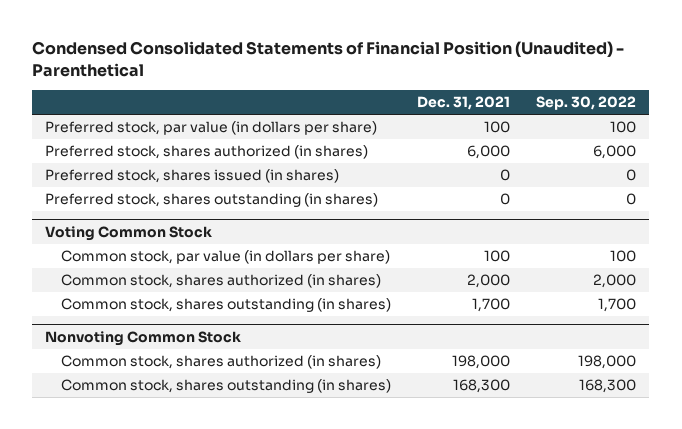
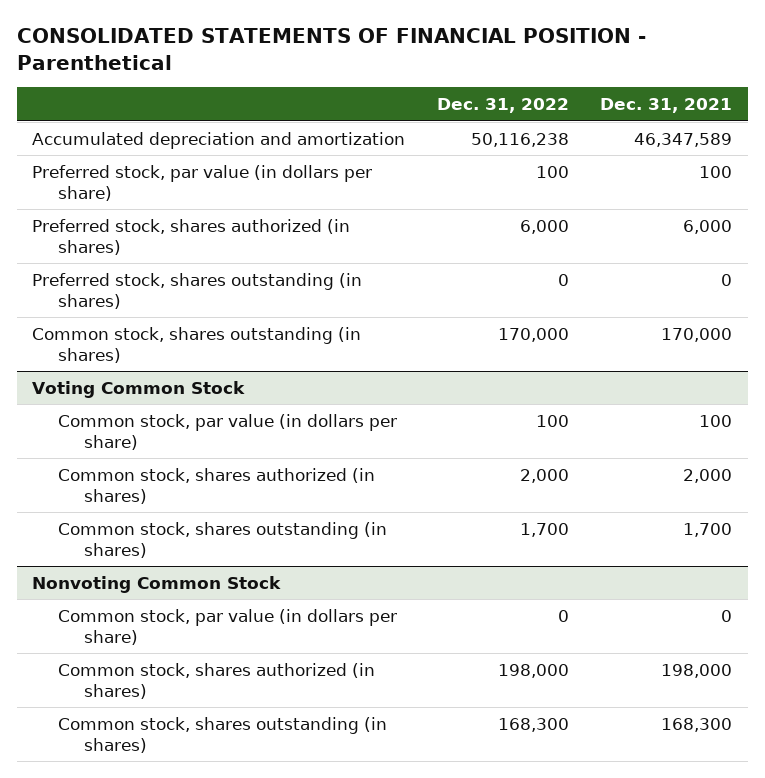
[32,41,625,78] Condensed Consolidated Statements of Financial Position (Unaudited) - Parenthetical -> [16,28,646,71] CONSOLIDATED STATEMENTS OF FINANCIAL POSITION - Parenthetical
[536,96,637,111] Sep. 30, 2022 -> none
none -> [436,98,569,114] Dec. 31, 2022
none -> [32,131,406,149] Accumulated depreciation and amortization
[45,169,340,184] Preferred stock, shares issued (in shares) -> none
none -> [32,326,362,364] Common stock, shares outstanding (in shares)
none -> [58,608,398,646] Common stock, par value (in dollars per share)

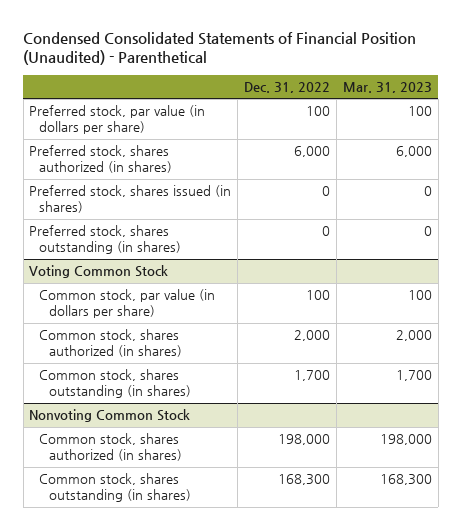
[16,28,646,71] CONSOLIDATED STATEMENTS OF FINANCIAL POSITION - Parenthetical -> [23,31,417,66] Condensed Consolidated Statements of Financial Position (Unaudited) - Parenthetical
[600,98,733,114] Dec. 31, 2021 -> none
none -> [342,82,432,94] Mar. 31, 2023
[32,131,406,149] Accumulated depreciation and amortization -> none
none -> [29,185,232,214] Preferred stock, shares issued (in shares)
[32,326,362,364] Common stock, shares outstanding (in shares) -> none
[58,608,398,646] Common stock, par value (in dollars per share) -> none

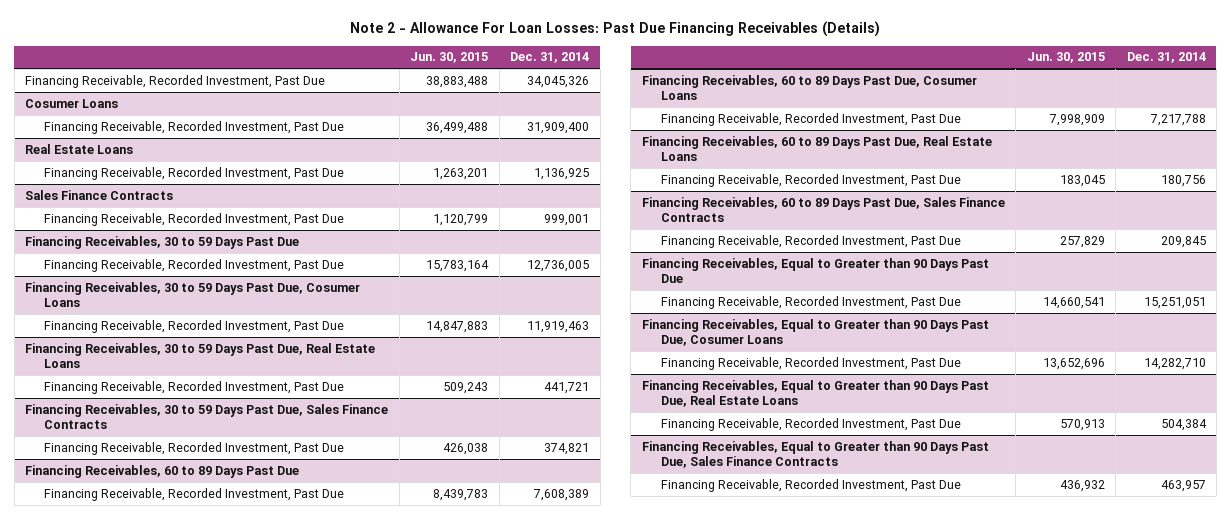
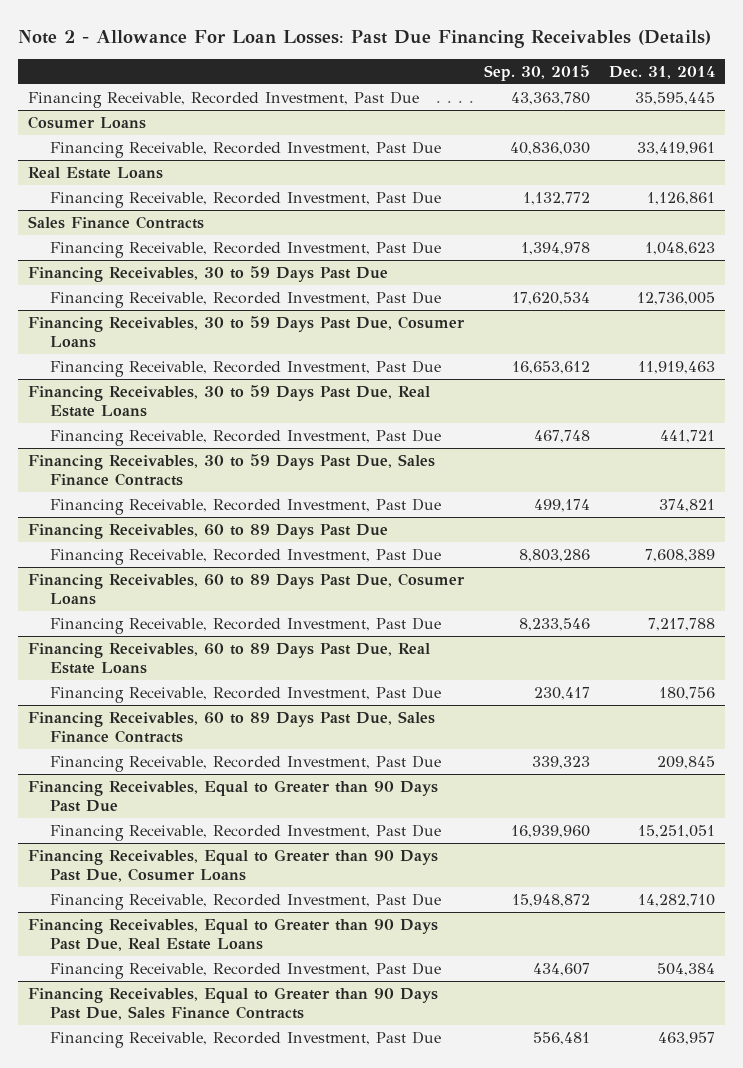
[410,52,489,64] Jun. 30, 2015 -> none
none -> [483,64,590,81] Sep. 30, 2015
[527,75,590,88] 34,045,326 -> [635,91,716,105] 35,595,445
[527,121,590,134] 31,909,400 -> [637,141,716,155] 33,419,961
[534,167,590,180] 1,136,925 -> [647,191,716,205] 1,126,861
[544,213,590,226] 999,001 -> [645,241,716,255] 1,048,623

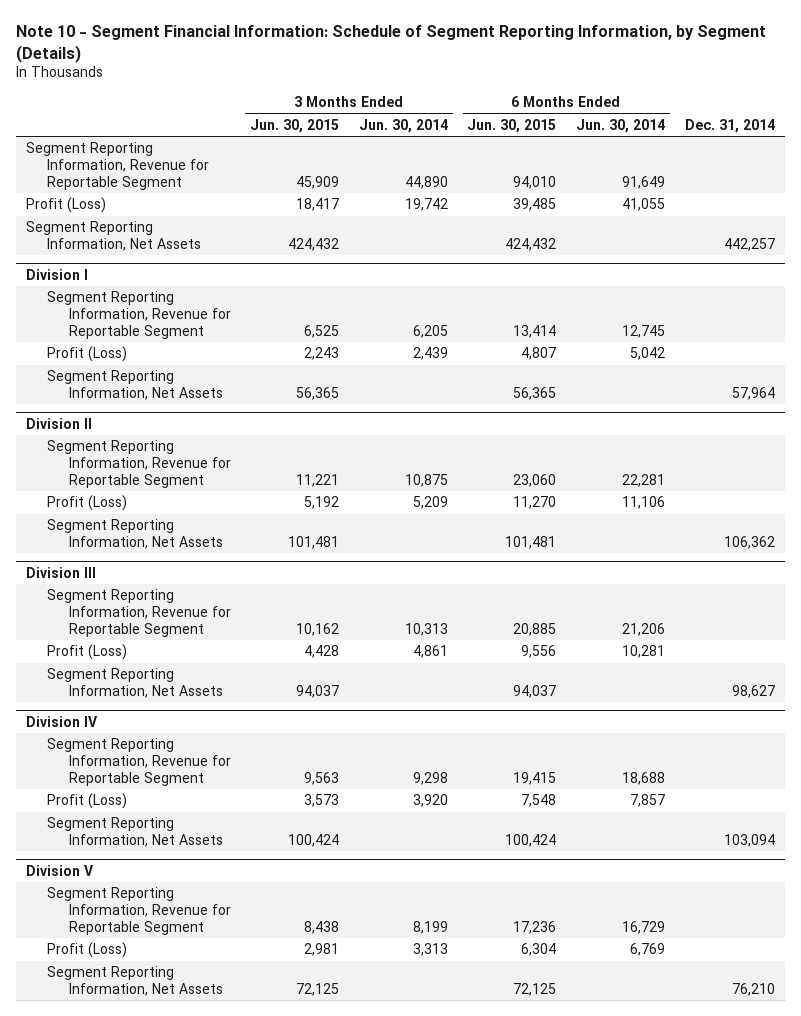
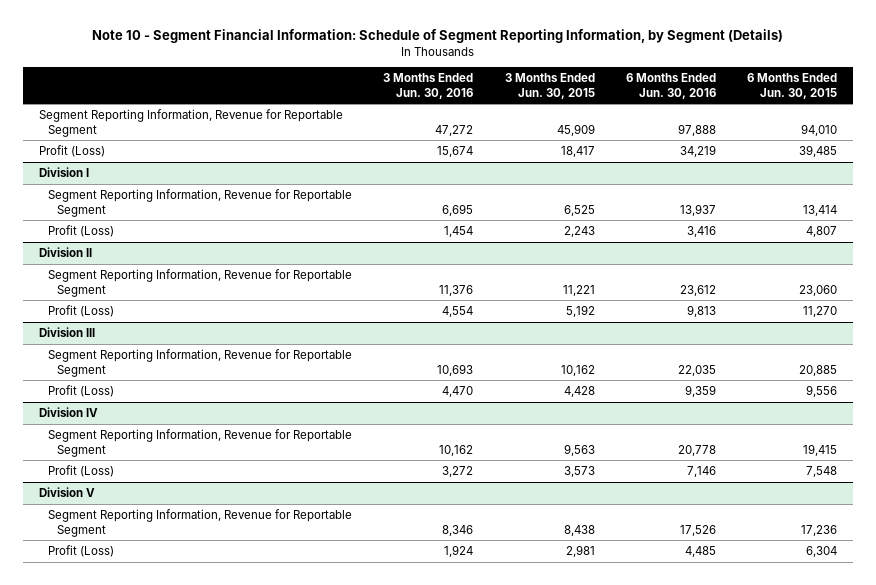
[358,118,448,133] Jun. 30, 2014 -> none
[576,118,666,133] Jun. 30, 2014 -> none
[684,118,775,133] Dec. 31, 2014 -> none
none -> [383,72,474,99] 3 Months Ended Jun. 30, 2016
none -> [626,72,717,99] 6 Months Ended Jun. 30, 2016
[25,221,202,251] Segment Reporting Information, Net Assets -> none
[47,370,223,400] Segment Reporting Information, Net Assets -> none
[47,519,223,549] Segment Reporting Information, Net Assets -> none
[47,668,223,698] Segment Reporting Information, Net Assets -> none
[47,817,223,847] Segment Reporting Information, Net Assets -> none
[47,966,223,996] Segment Reporting Information, Net Assets -> none

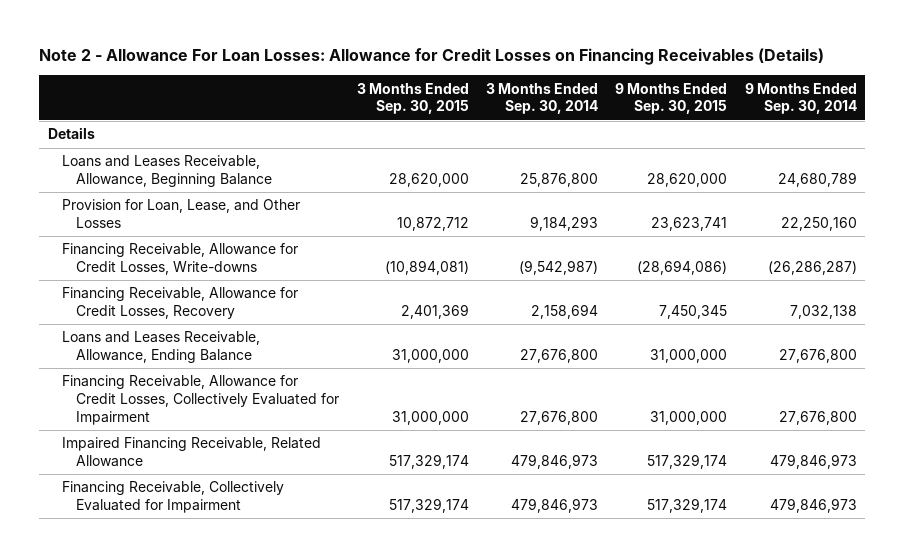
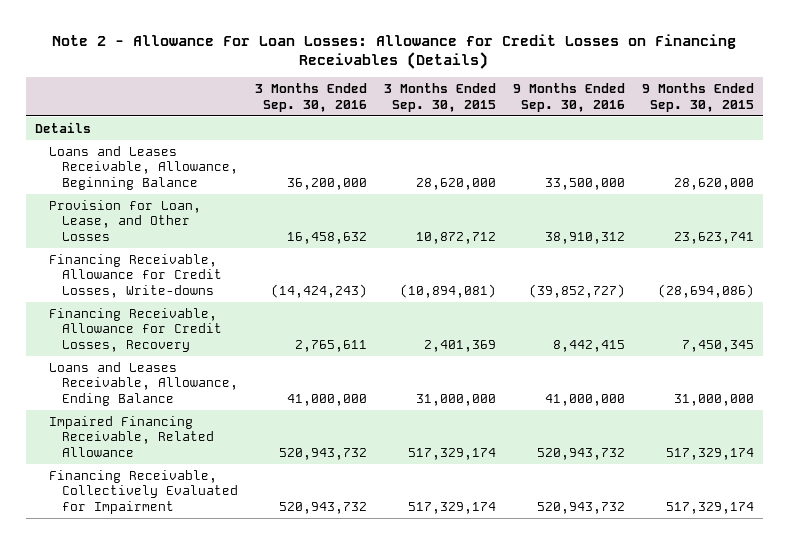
[485,82,598,115] 3 Months Ended Sep. 30, 2014 -> none
[744,82,857,115] 9 Months Ended Sep. 30, 2014 -> none
none -> [255,83,368,112] 3 Months Ended Sep. 30, 2016
none -> [513,83,626,112] 9 Months Ended Sep. 30, 2016
[62,375,340,425] Financing Receivable, Allowance for Credit Losses, Collectively Evaluated for Impairment -> none

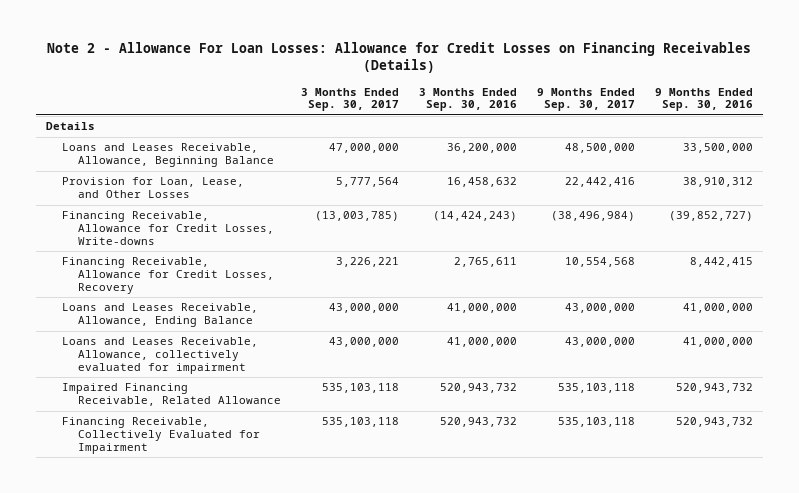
[384,83,497,112] 3 Months Ended Sep. 30, 2015 -> none
[642,83,755,112] 9 Months Ended Sep. 30, 2015 -> none
none -> [301,87,400,112] 3 Months Ended Sep. 30, 2017
none -> [537,87,636,112] 9 Months Ended Sep. 30, 2017
none -> [61,337,258,375] Loans and Leases Receivable, Allowance, collectively evaluated for impairment

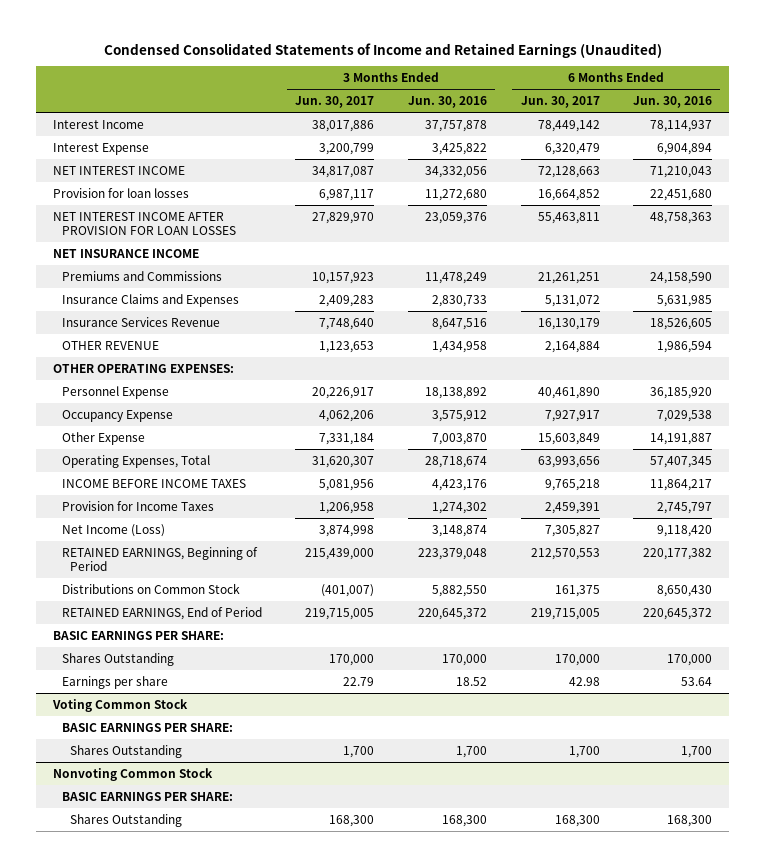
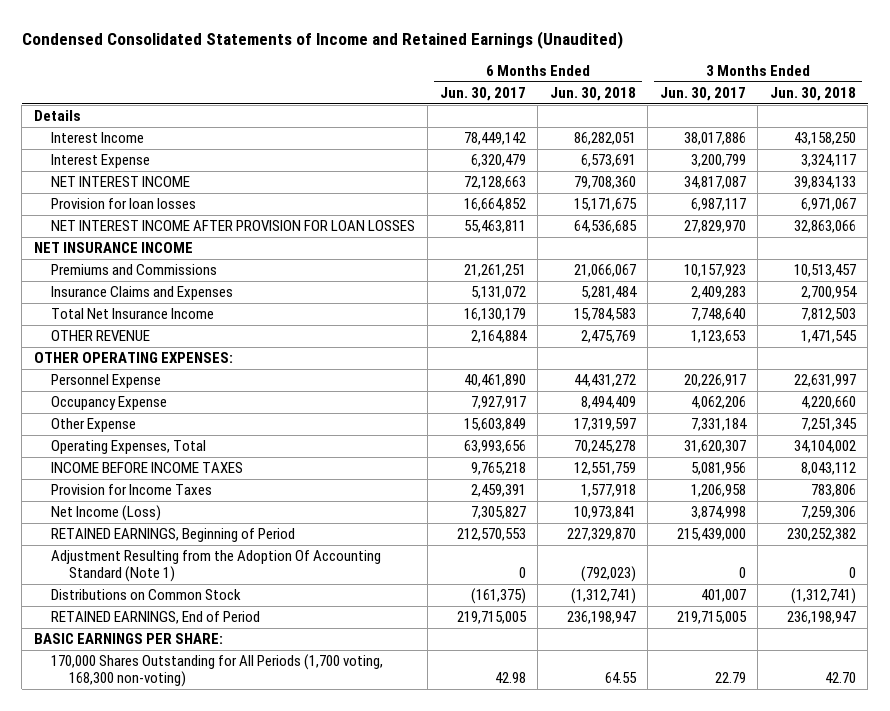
[407,96,487,109] Jun. 30, 2016 -> none
[633,96,713,109] Jun. 30, 2016 -> none
none -> [549,87,636,102] Jun. 30, 2018
none -> [769,87,856,102] Jun. 30, 2018
none -> [33,110,81,122] Details
[61,316,220,327] Insurance Services Revenue -> [51,308,215,320] Total Net Insurance Income
none -> [51,550,382,583] Adjustment Resulting from the Adoption Of Accounting Standard (Note 1)
[321,583,375,597] (401,007) -> [700,589,746,603] 401,007
[554,584,600,597] 161,375 -> [470,588,526,605] (161,375)
[61,652,174,666] Shares Outstanding -> none
[52,698,189,712] Voting Common Stock -> none
[61,722,233,732] BASIC EARNINGS PER SHARE: -> none
[70,744,183,758] Shares Outstanding -> none
[53,767,214,781] Nonvoting Common Stock -> none
[61,791,233,801] BASIC EARNINGS PER SHARE: -> none
[70,813,183,827] Shares Outstanding -> none
[61,675,168,689] Earnings per share -> [51,654,384,688] 170,000 Shares Outstanding for All Periods (1,700 voting, 168,300 non-voting)

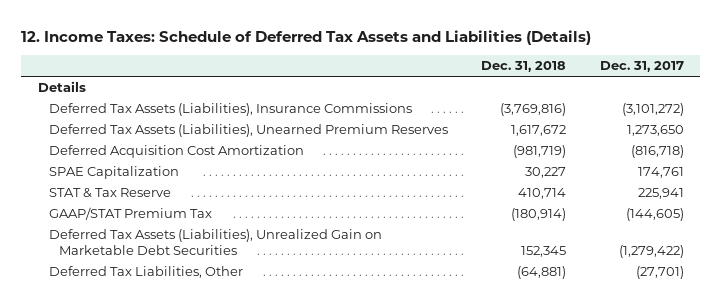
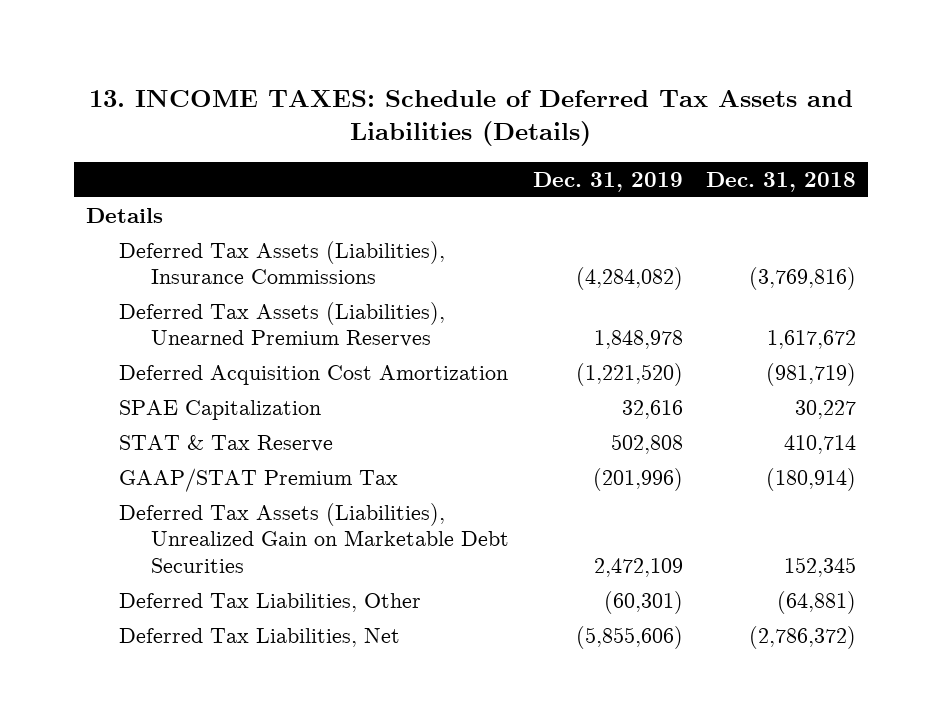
[21,29,592,45] 12. Income Taxes: Schedule of Deferred Tax Assets and Liabilities (Details) -> [89,90,854,147] 13. INCOME TAXES: Schedule of Deferred Tax Assets and Liabilities (Details)
[599,61,684,73] Dec. 31, 2017 -> none
none -> [532,171,683,192] Dec. 31, 2019
none -> [118,627,400,647] Deferred Tax Liabilities, Net

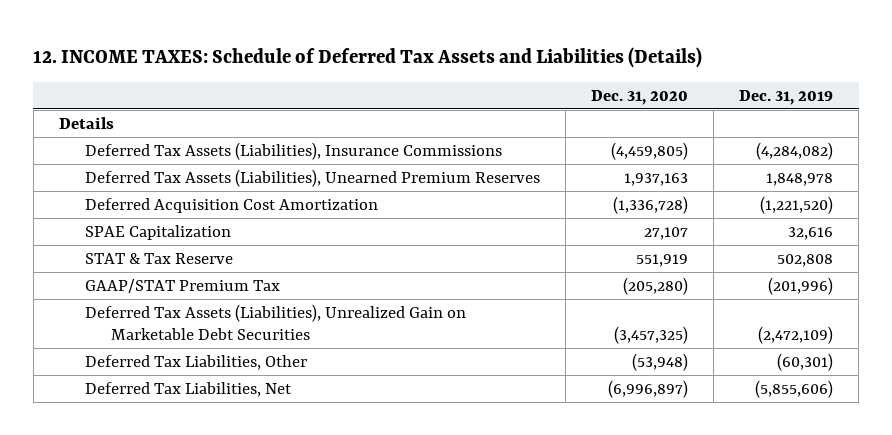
[89,90,854,147] 13. INCOME TAXES: Schedule of Deferred Tax Assets and Liabilities (Details) -> [33,46,703,68] 12. INCOME TAXES: Schedule of Deferred Tax Assets and Liabilities (Details)
[706,171,857,192] Dec. 31, 2018 -> none
none -> [591,89,689,105] Dec. 31, 2020
[593,557,683,577] 2,472,109 -> [758,326,834,345] (2,472,109)

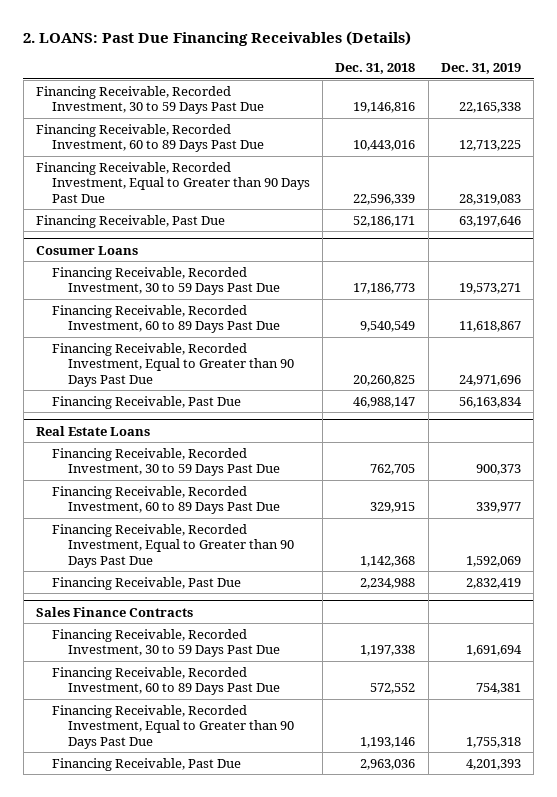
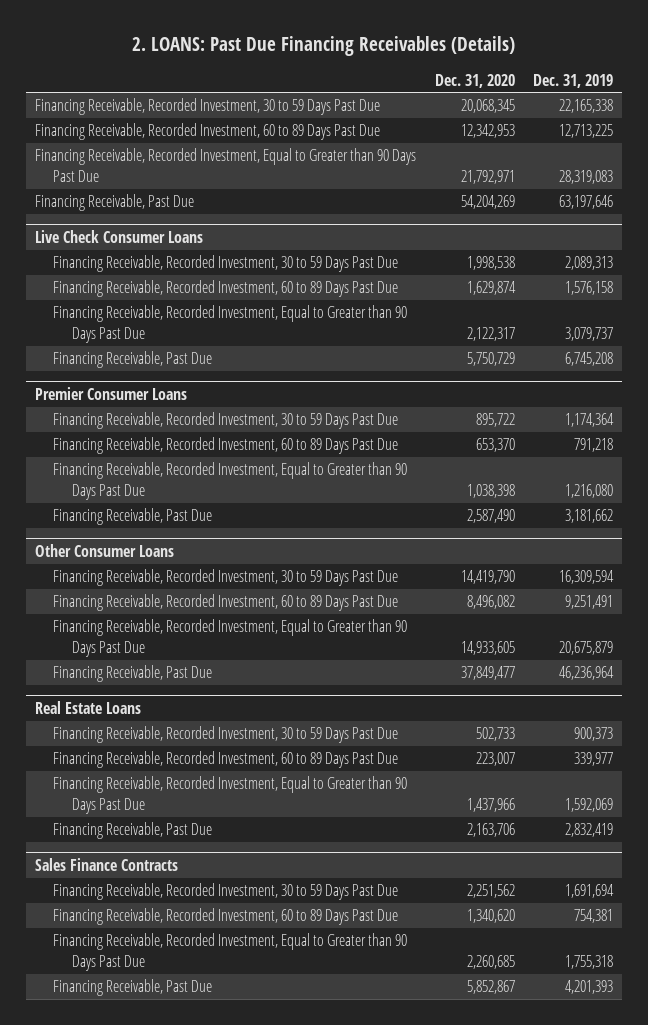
[335,63,416,75] Dec. 31, 2018 -> none
none -> [434,73,515,88] Dec. 31, 2020
[35,245,138,255] Cosumer Loans -> none
none -> [35,229,204,243] Live Check Consumer Loans
[458,283,521,295] 19,573,271 -> [564,256,613,271] 2,089,313
[458,321,521,333] 11,618,867 -> [564,281,613,296] 1,576,158
[458,374,521,386] 24,971,696 -> [564,327,613,342] 3,079,737
[458,396,522,408] 56,163,834 -> [564,352,613,367] 6,745,208
none -> [35,386,188,400] Premier Consumer Loans
none -> [53,412,399,430] Financing Receivable, Recorded Investment, 30 to 59 Days Past Due
none -> [53,437,399,455] Financing Receivable, Recorded Investment, 60 to 89 Days Past Due
none -> [53,462,408,501] Financing Receivable, Recorded Investment, Equal to Greater than 90 Days Past Due
none -> [53,508,213,526] Financing Receivable, Past Due
none -> [35,543,175,557] Other Consumer Loans
none -> [53,569,399,587] Financing Receivable, Recorded Investment, 30 to 59 Days Past Due
none -> [53,594,399,612] Financing Receivable, Recorded Investment, 60 to 89 Days Past Due
none -> [53,619,408,658] Financing Receivable, Recorded Investment, Equal to Greater than 90 Days Past Due
none -> [53,665,213,683] Financing Receivable, Past Due

